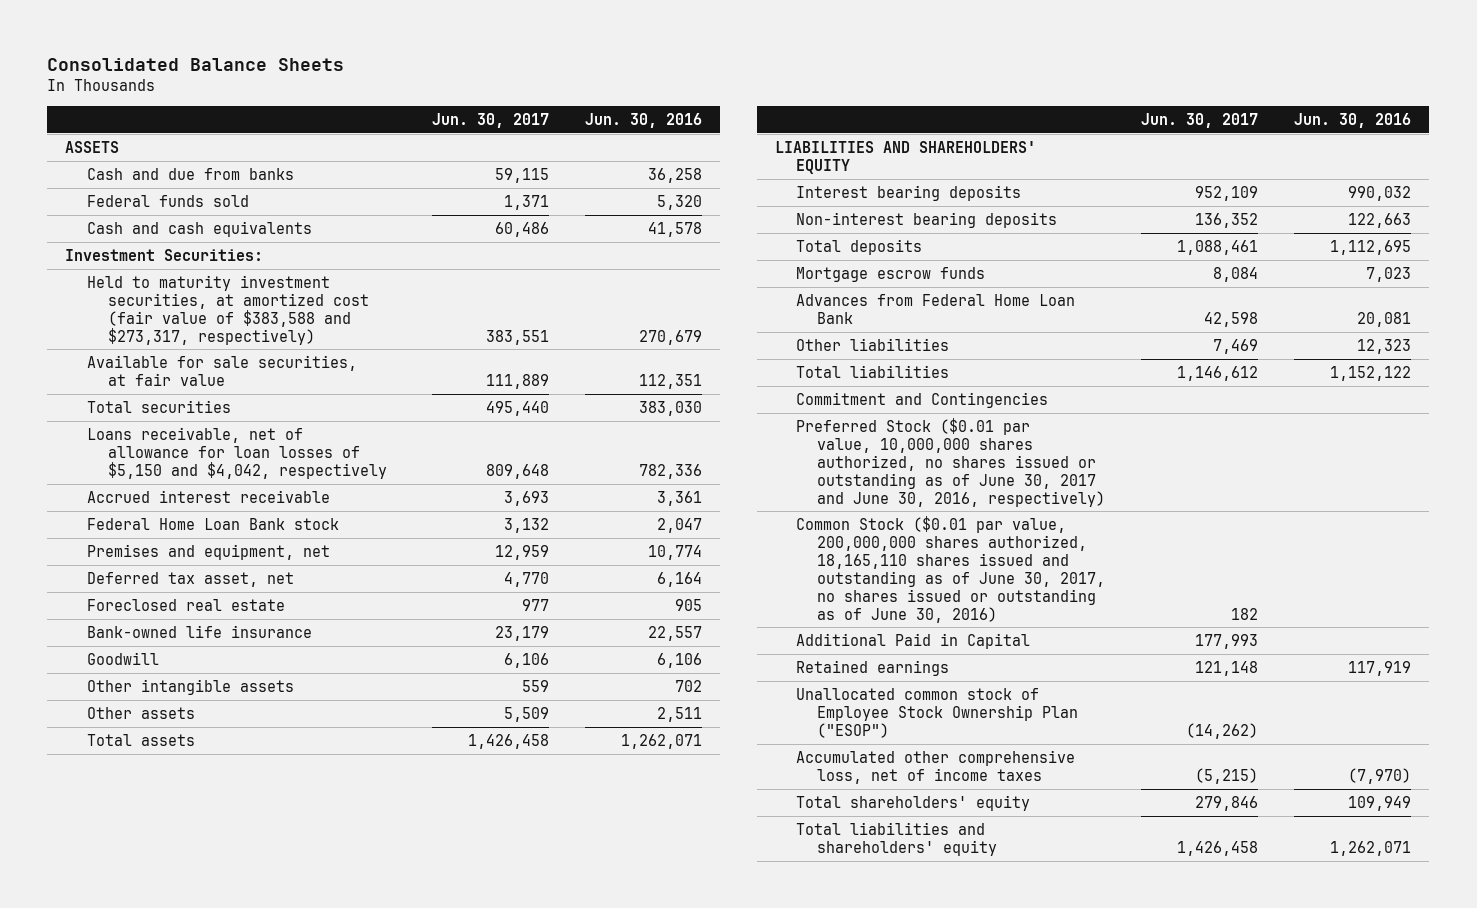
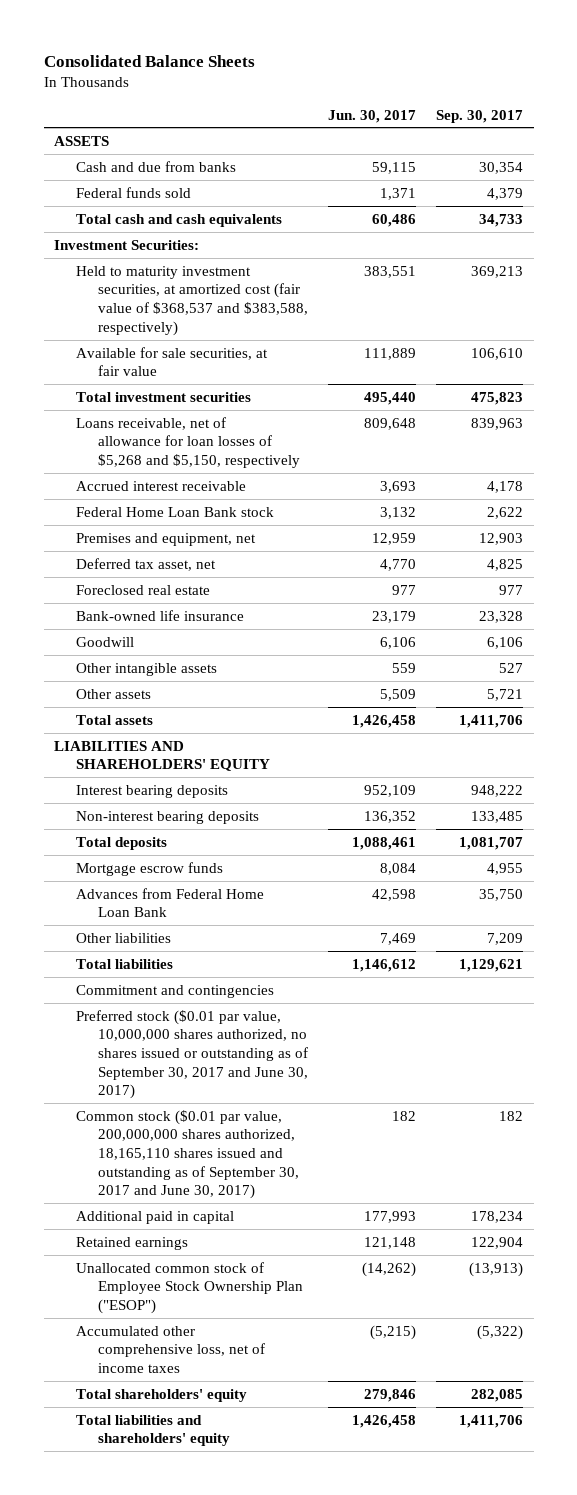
[584,112,702,128] Jun. 30, 2016 -> none
none -> [436,109,524,123] Sep. 30, 2017
[86,220,312,237] Cash and cash equivalents -> [75,213,282,227] Total cash and cash equivalents
[86,274,369,345] Held to maturity investment securities, at amortized cost (fair value of $383,588 and $273,317, respectively) -> [75,265,309,336] Held to maturity investment securities, at amortized cost (fair value of $368,537 and $383,588, respectively)
[86,399,231,413] Total securities -> [75,391,251,402] Total investment securities
[86,426,387,479] Loans receivable, net of allowance for loan losses of $5,150 and $4,042, respectively -> [75,416,301,468] Loans receivable, net of allowance for loan losses of $5,268 and $5,150, respectively
[796,391,1049,408] Commitment and Contingencies -> [75,984,274,998] Commitment and contingencies
[796,417,1106,507] Preferred Stock ($0.01 par value, 10,000,000 shares authorized, no shares issued or outstanding as of June 30, 2017 and June 30, 2016, respectively) -> [75,1009,309,1100] Preferred stock ($0.01 par value, 10,000,000 shares authorized, no shares issued or outstanding as of September 30, 2017 and June 30, 2017)
[796,515,1106,623] Common Stock ($0.01 par value, 200,000,000 shares authorized, 18,165,110 shares issued and outstanding as of June 30, 2017, no shares issued or outstanding as of June 30, 2016) -> [75,1109,300,1200] Common stock ($0.01 par value, 200,000,000 shares authorized, 18,165,110 shares issued and outstanding as of September 30, 2017 and June 30, 2017)
[796,632,1031,649] Additional Paid in Capital -> [75,1210,234,1224] Additional paid in capital

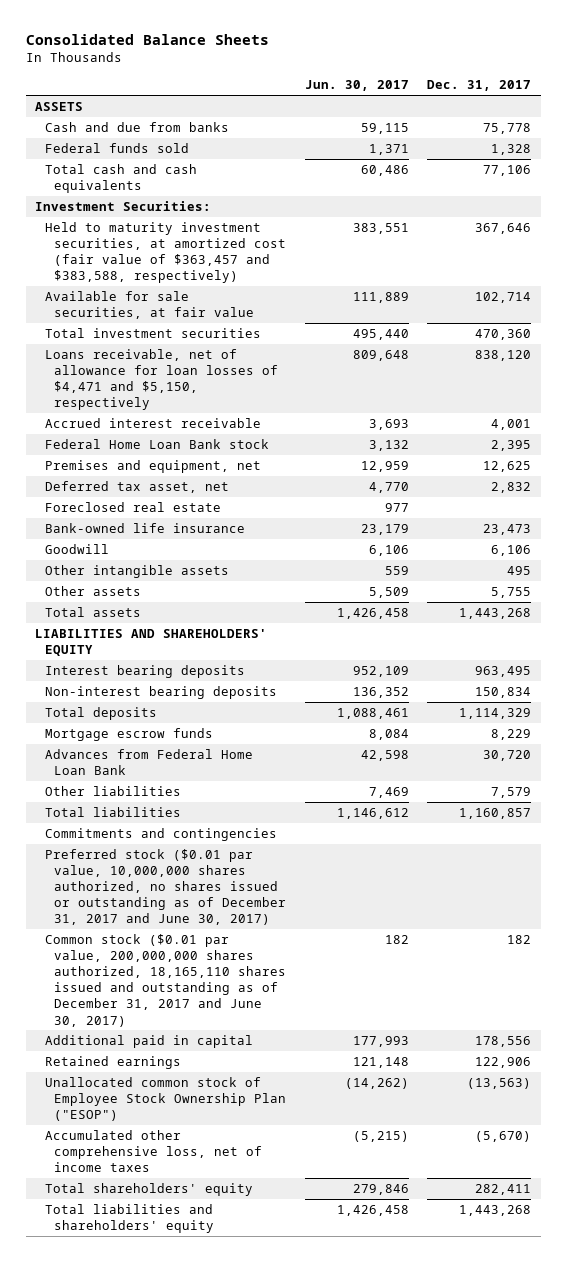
[436,109,524,123] Sep. 30, 2017 -> none
none -> [427,80,532,92] Dec. 31, 2017
[75,265,309,336] Held to maturity investment securities, at amortized cost (fair value of $368,537 and $383,588, respectively) -> [44,221,286,284] Held to maturity investment securities, at amortized cost (fair value of $363,457 and $383,588, respectively)
[75,416,301,468] Loans receivable, net of allowance for loan losses of $5,268 and $5,150, respectively -> [44,348,278,411] Loans receivable, net of allowance for loan losses of $4,471 and $5,150, respectively
[75,984,274,998] Commitment and contingencies -> [44,827,277,841] Commitments and contingencies
[75,1009,309,1100] Preferred stock ($0.01 par value, 10,000,000 shares authorized, no shares issued or outstanding as of September 30, 2017 and June 30, 2017) -> [44,848,286,926] Preferred stock ($0.01 par value, 10,000,000 shares authorized, no shares issued or outstanding as of December 31, 2017 and June 30, 2017)
[75,1109,300,1200] Common stock ($0.01 par value, 200,000,000 shares authorized, 18,165,110 shares issued and outstanding as of September 30, 2017 and June 30, 2017) -> [44,933,286,1027] Common stock ($0.01 par value, 200,000,000 shares authorized, 18,165,110 shares issued and outstanding as of December 31, 2017 and June 30, 2017)

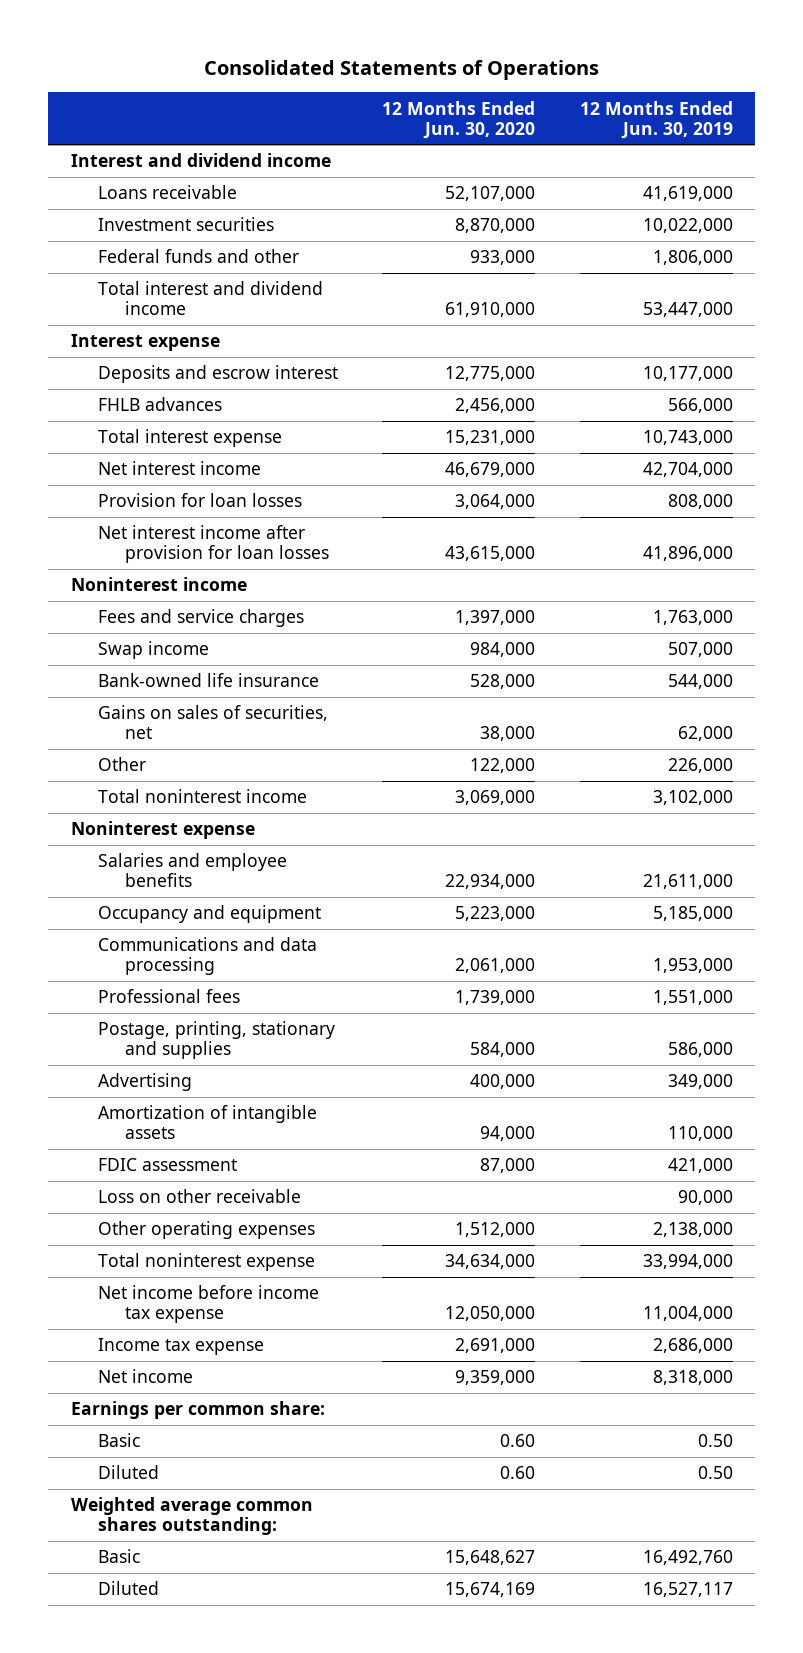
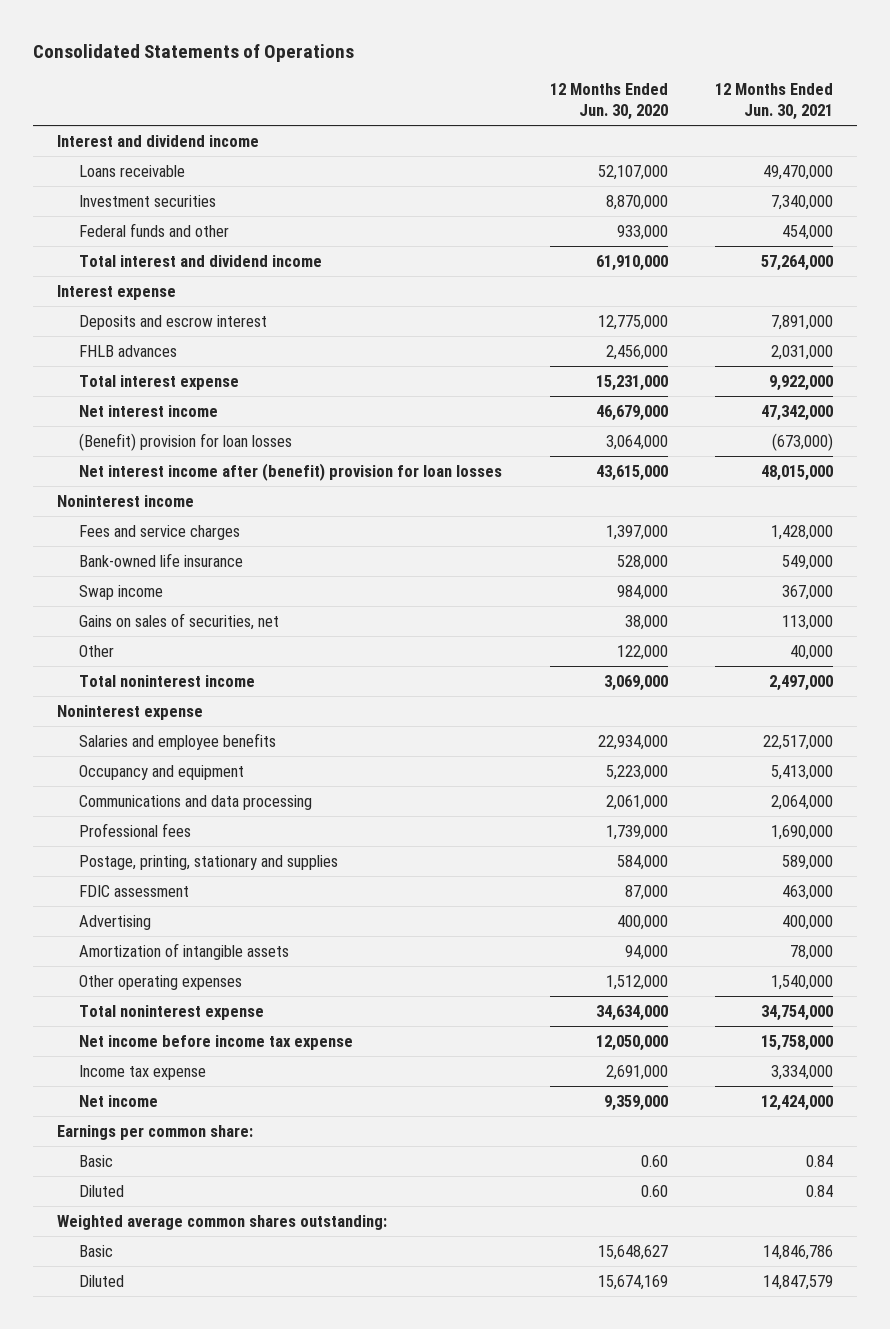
[579,100,733,139] 12 Months Ended Jun. 30, 2019 -> none
none -> [715,83,834,120] 12 Months Ended Jun. 30, 2021
[97,493,302,508] Provision for loan losses -> [78,432,292,451] (Benefit) provision for loan losses
[97,525,330,564] Net interest income after provision for loan losses -> [78,462,502,481] Net interest income after (benefit) provision for loan losses
[97,641,209,660] Swap income -> [78,584,163,600] Swap income
[97,1158,237,1172] FDIC assessment -> [78,884,189,897] FDIC assessment
[97,1189,301,1204] Loss on other receivable -> none

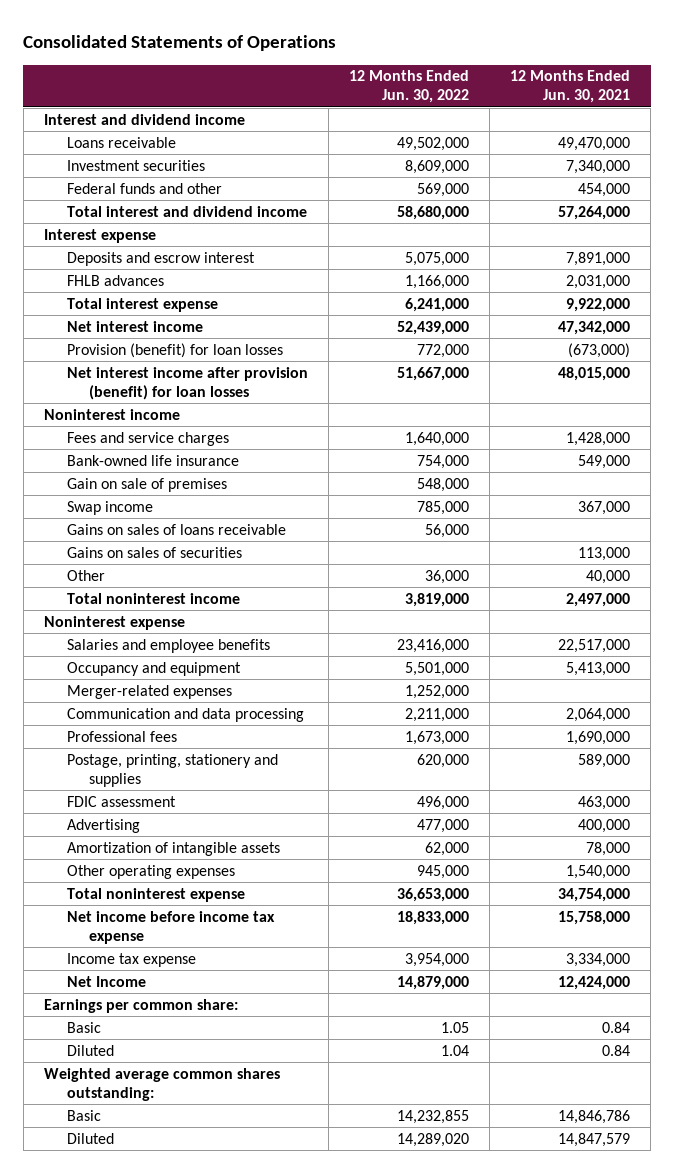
[549,83,668,120] 12 Months Ended Jun. 30, 2020 -> none
none -> [348,70,469,104] 12 Months Ended Jun. 30, 2022
[78,432,292,451] (Benefit) provision for loan losses -> [66,342,283,358] Provision (benefit) for loan losses
[78,462,502,481] Net interest income after (benefit) provision for loan losses -> [66,366,308,400] Net interest income after provision (benefit) for loan losses
none -> [66,477,227,492] Gain on sale of premises
none -> [66,523,286,535] Gains on sales of loans receivable
[78,612,279,630] Gains on sales of securities, net -> [66,546,242,558] Gains on sales of securities
none -> [66,684,232,699] Merger-related expenses
[78,794,312,810] Communications and data processing -> [66,707,304,722] Communication and data processing
[78,854,338,870] Postage, printing, stationary and supplies -> [66,753,278,787] Postage, printing, stationery and supplies
[78,1094,158,1107] Net income -> [66,975,146,987] Net Income

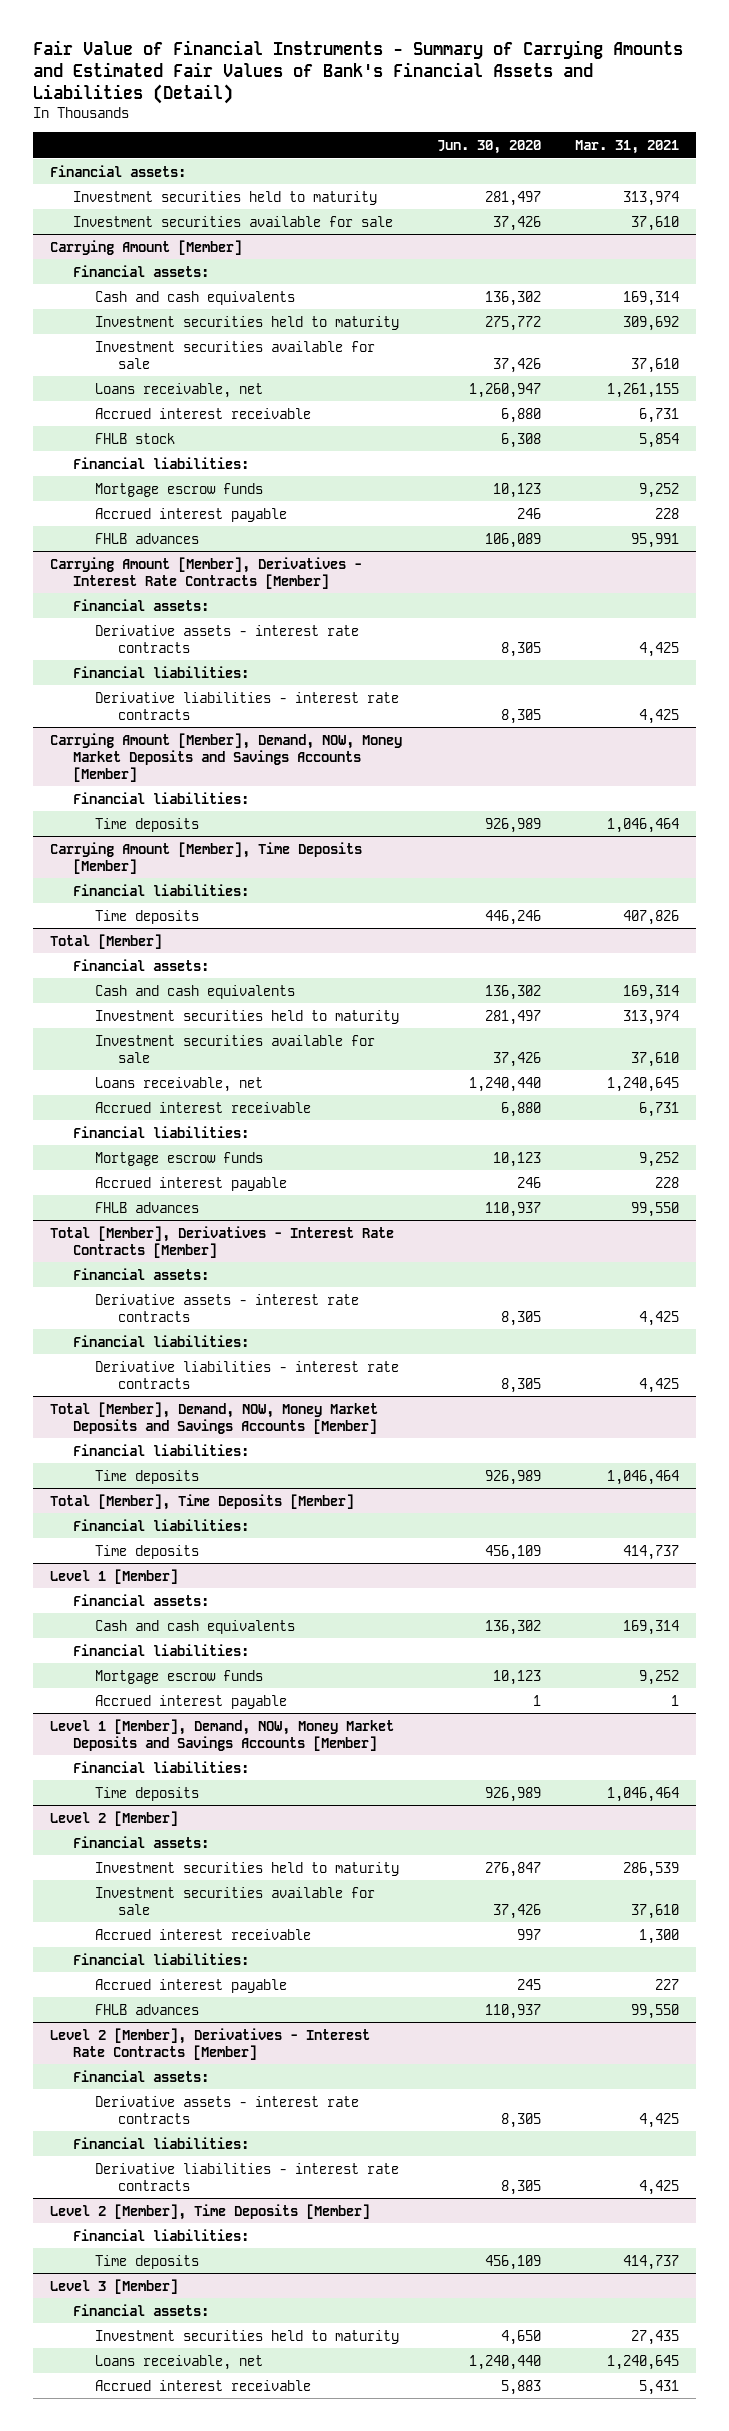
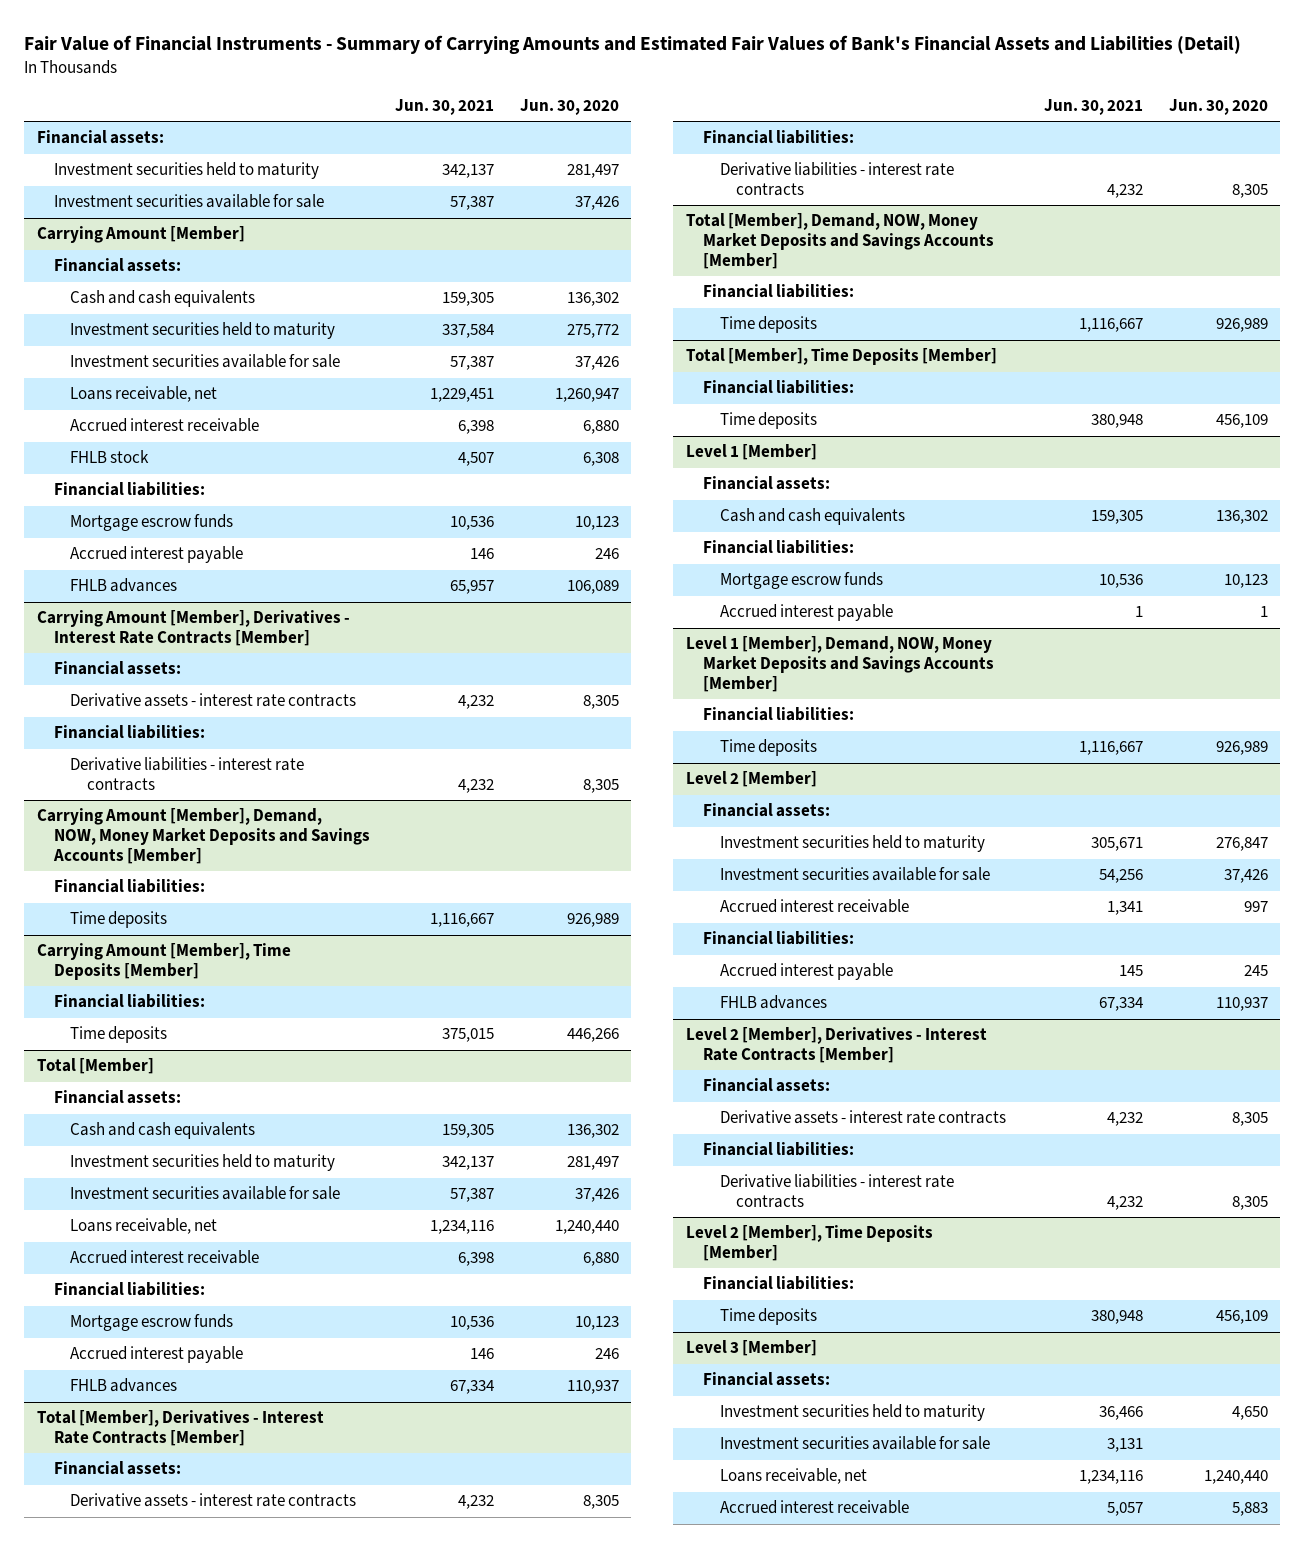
[574,140,679,155] Mar. 31, 2021 -> none
none -> [395,98,495,115] Jun. 30, 2021
[484,909,541,925] 446,246 -> [566,1028,619,1043] 446,266
none -> [719,1436,990,1451] Investment securities available for sale

